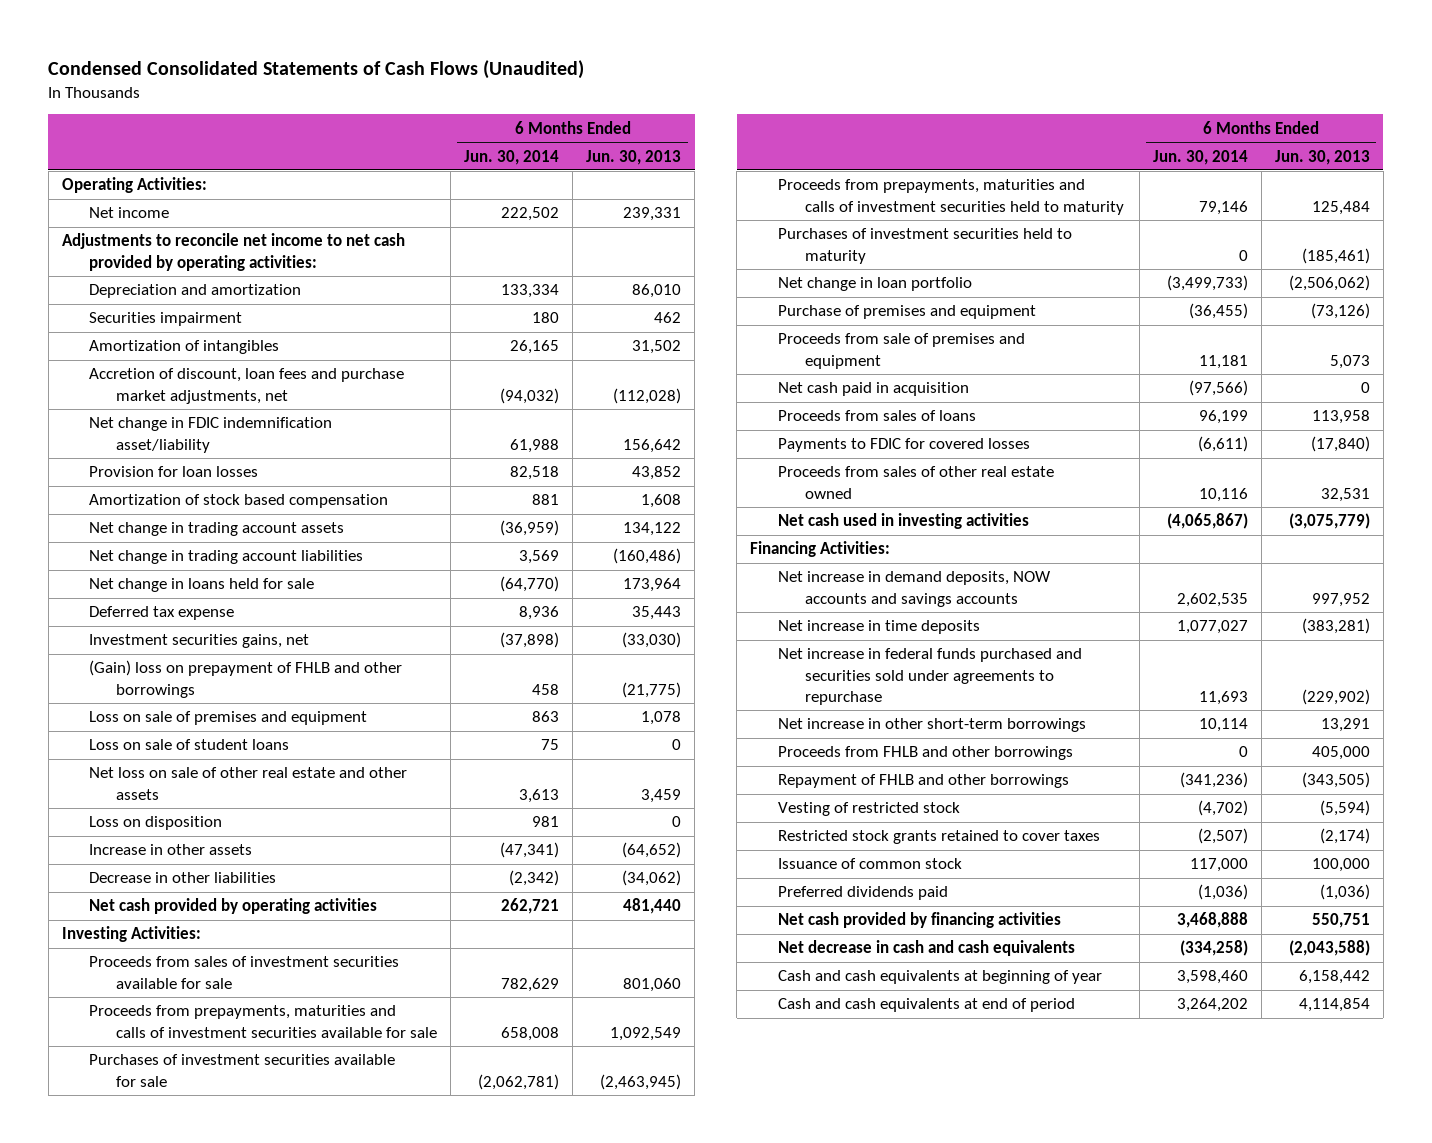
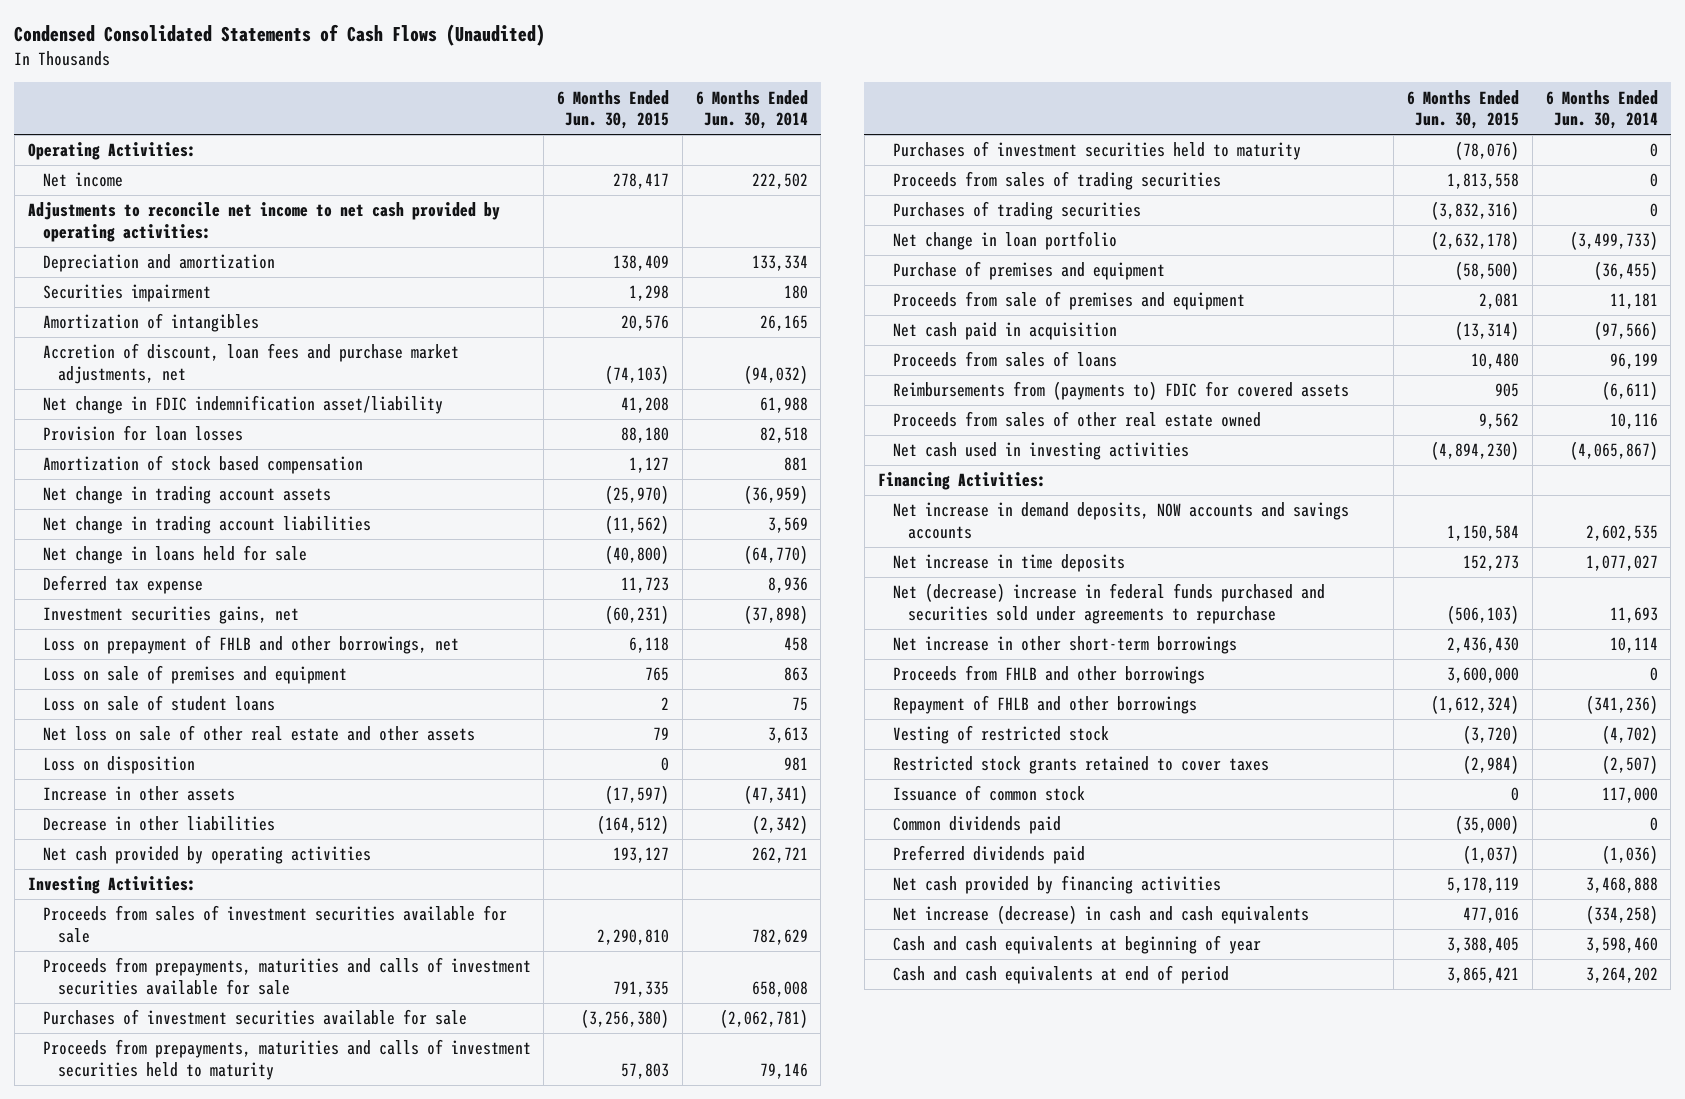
[586,149,682,165] Jun. 30, 2013 -> none
none -> [557,89,670,130] 6 Months Ended Jun. 30, 2015
[89,660,403,698] (Gain) loss on prepayment of FHLB and other borrowings -> [42,635,459,655] Loss on prepayment of FHLB and other borrowings, net
none -> [892,171,1221,191] Proceeds from sales of trading securities
none -> [892,201,1141,221] Purchases of trading securities
[777,438,1030,453] Payments to FDIC for covered losses -> [892,381,1349,401] Reimbursements from (payments to) FDIC for covered assets
[777,648,1082,705] Net increase in federal funds purchased and securities sold under agreements to repurchase -> [892,583,1325,624] Net (decrease) increase in federal funds purchased and securities sold under agreements to repurchase
none -> [892,816,1061,835] Common dividends paid
[777,940,1075,957] Net decrease in cash and cash equivalents -> [892,905,1309,925] Net increase (decrease) in cash and cash equivalents

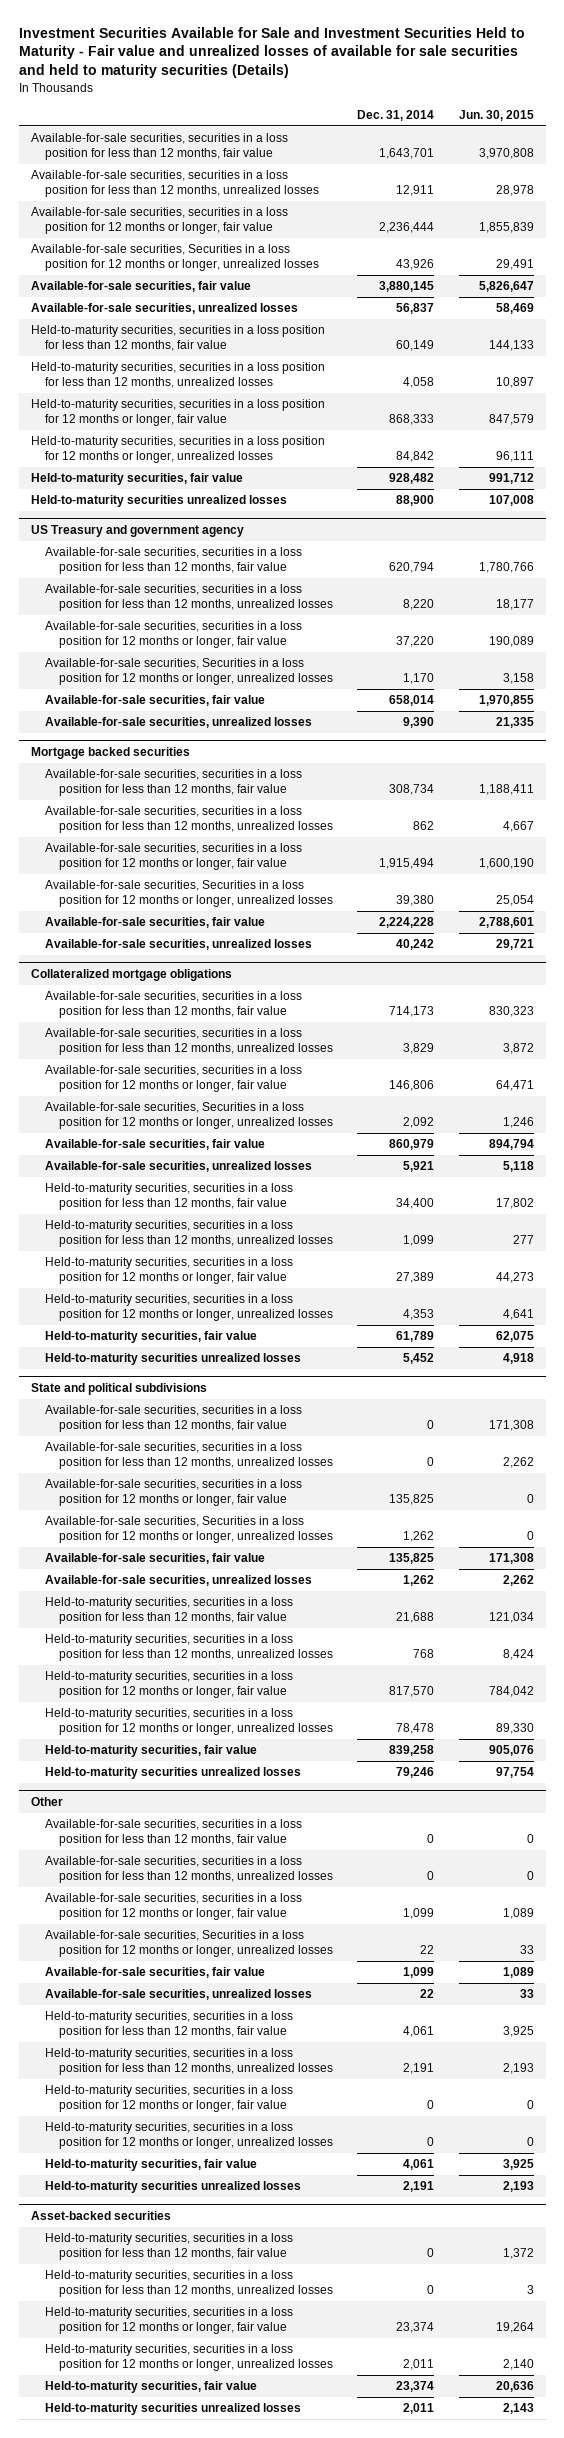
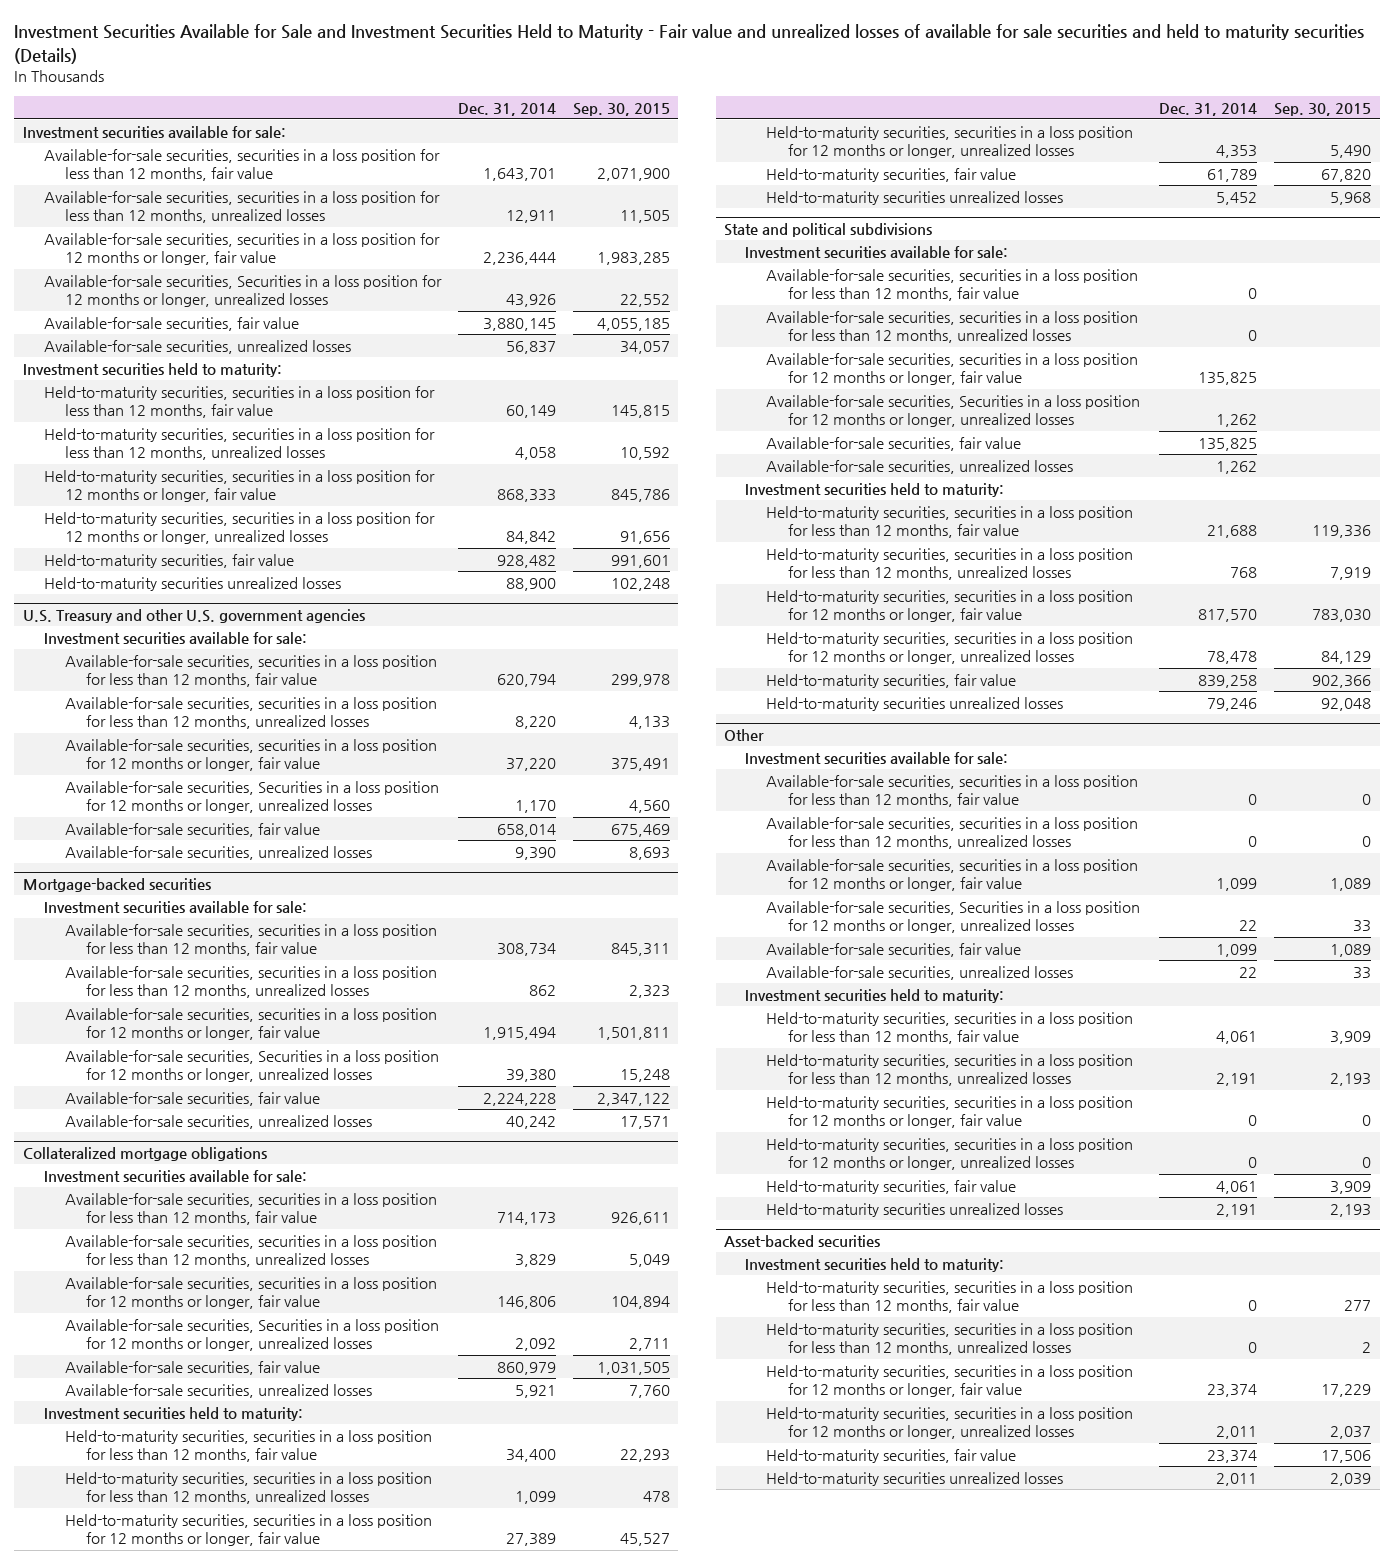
[458,109,534,121] Jun. 30, 2015 -> none
none -> [572,102,670,116] Sep. 30, 2015
none -> [22,125,286,138] Investment securities available for sale:
none -> [22,362,282,377] Investment securities held to maturity:
[30,524,244,537] US Treasury and government agency -> [22,609,365,624] U.S. Treasury and other U.S. government agencies
none -> [43,631,307,644] Investment securities available for sale:
[30,746,190,759] Mortgage backed securities -> [22,878,211,893] Mortgage-backed securities
none -> [43,900,307,913] Investment securities available for sale:
none -> [43,1169,307,1182] Investment securities available for sale:
none -> [43,1406,303,1421] Investment securities held to maturity:
none -> [745,245,1009,258] Investment securities available for sale:
none -> [745,482,1005,497] Investment securities held to maturity:
none -> [745,751,1009,764] Investment securities available for sale:
none -> [745,988,1005,1003] Investment securities held to maturity:
none -> [745,1257,1005,1272] Investment securities held to maturity:

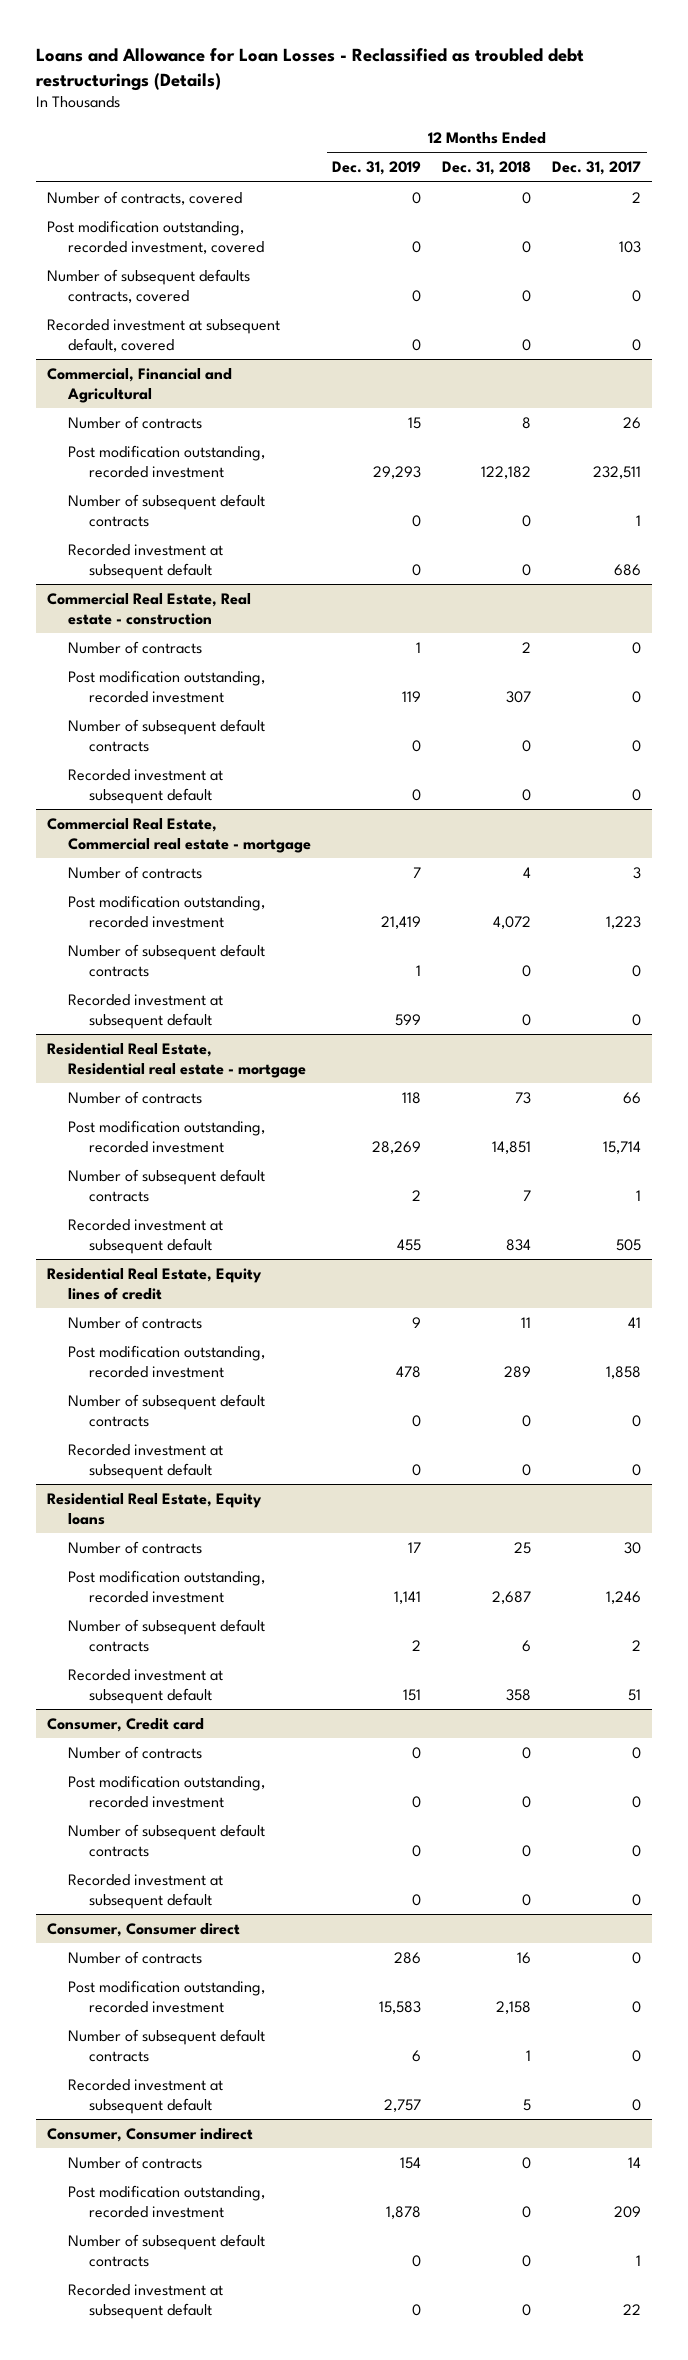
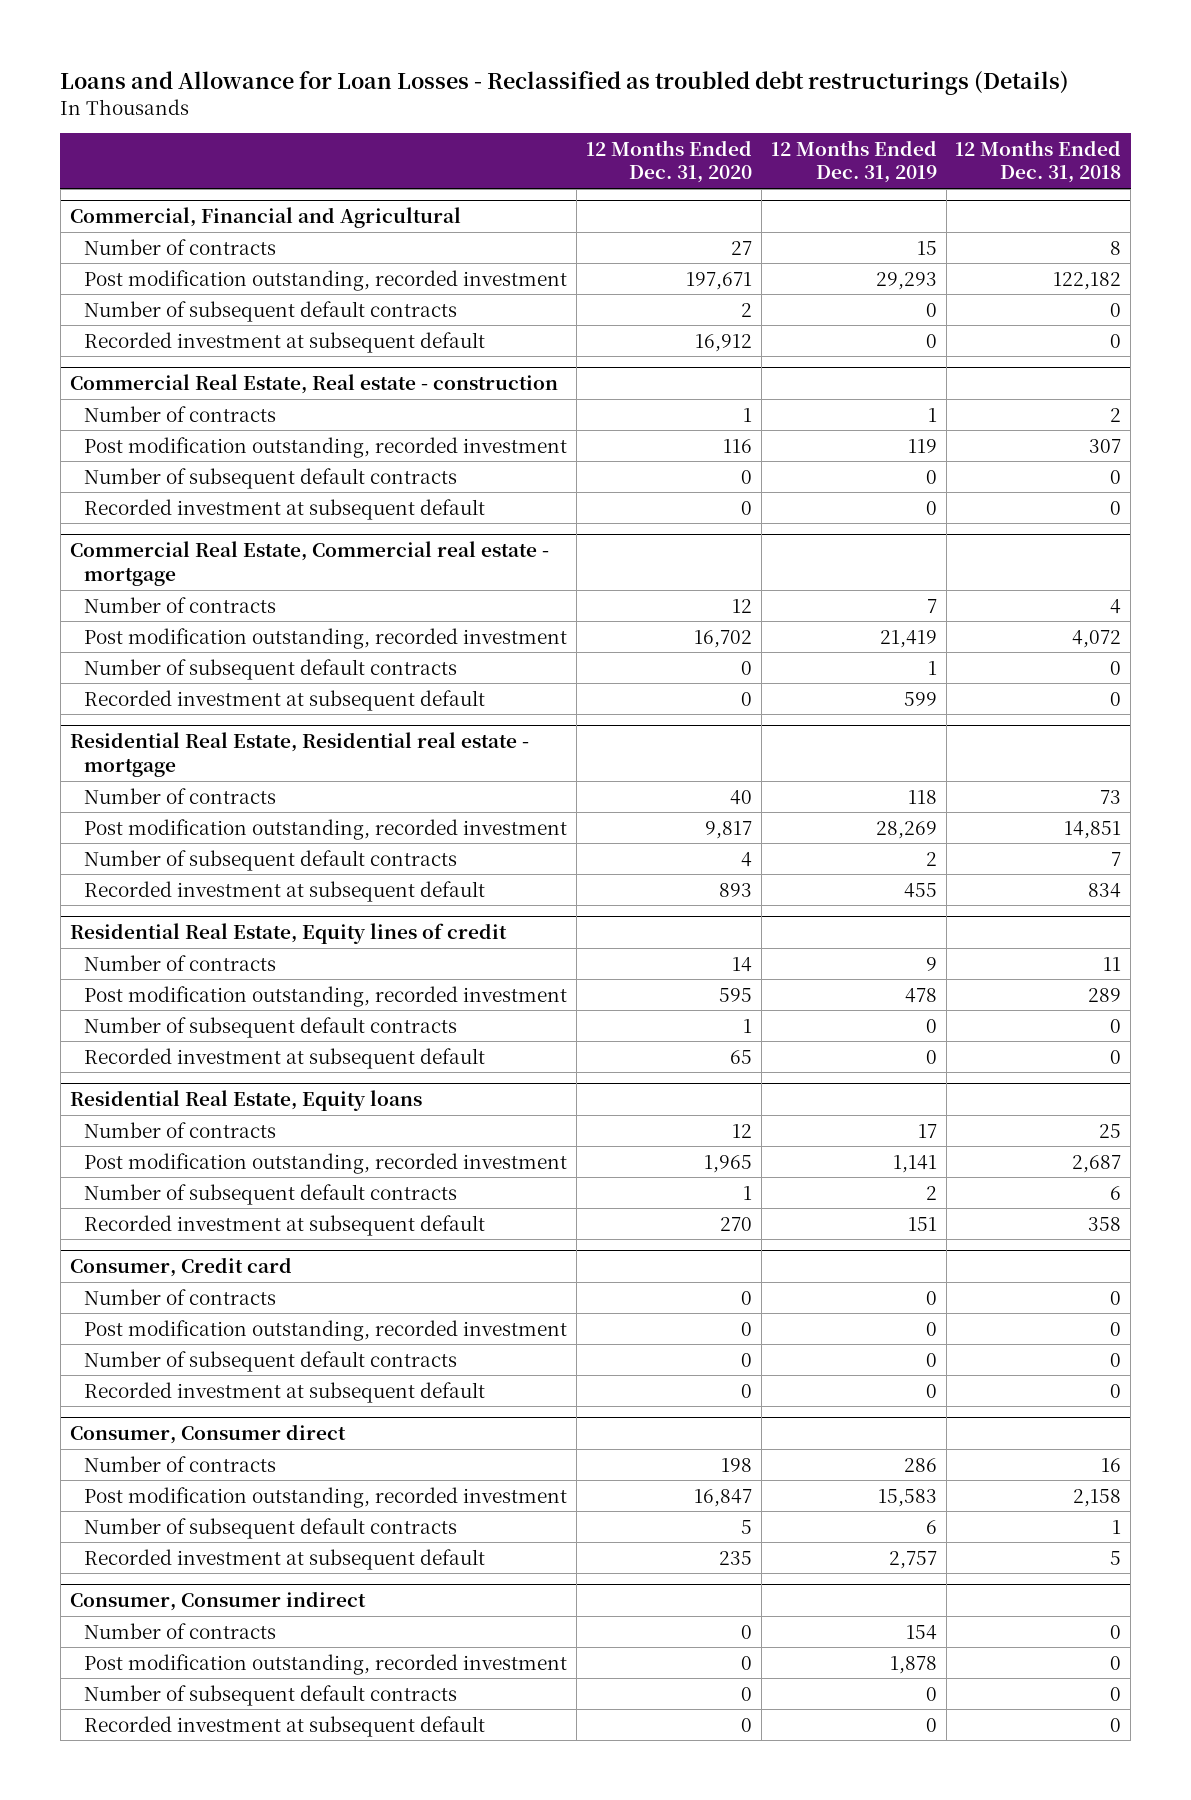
[552,161,642,176] Dec. 31, 2017 -> none
none -> [585,139,752,184] 12 Months Ended Dec. 31, 2020
[46,190,242,205] Number of contracts, covered -> none
[46,219,265,254] Post modification outstanding, recorded investment, covered -> none
[46,268,250,303] Number of subsequent defaults contracts, covered -> none
[46,318,280,352] Recorded investment at subsequent default, covered -> none

